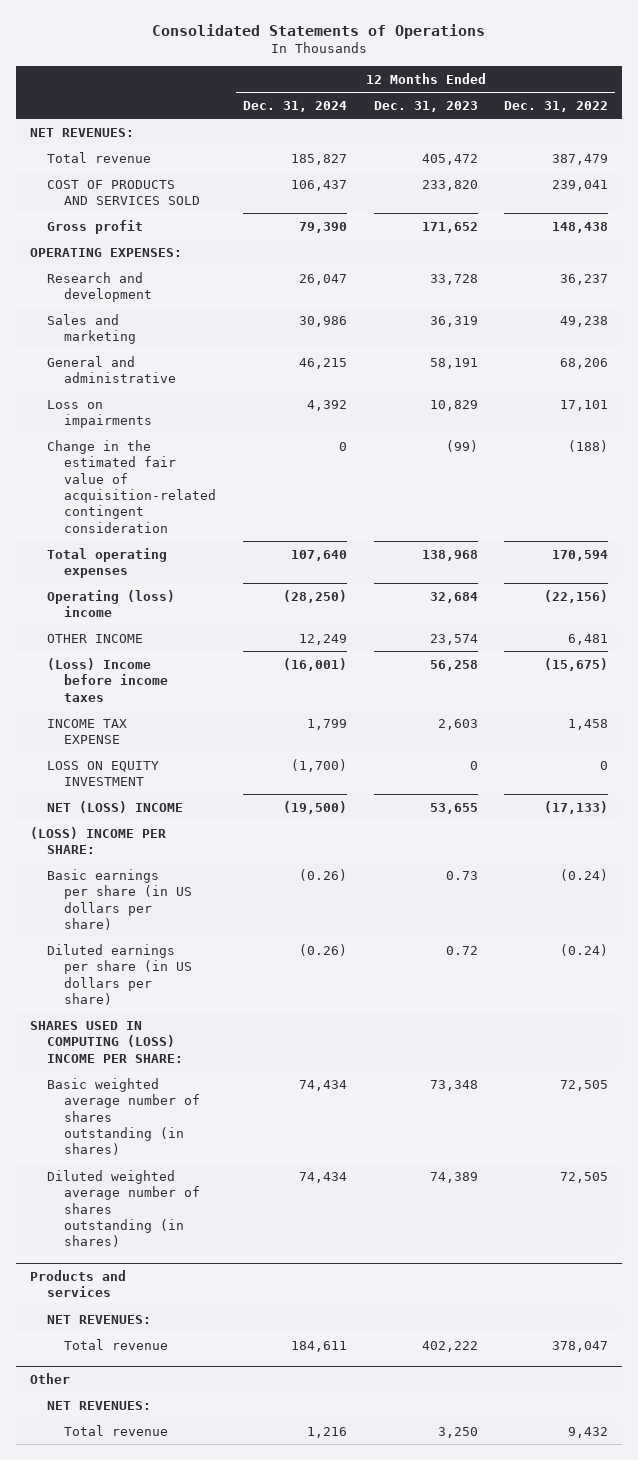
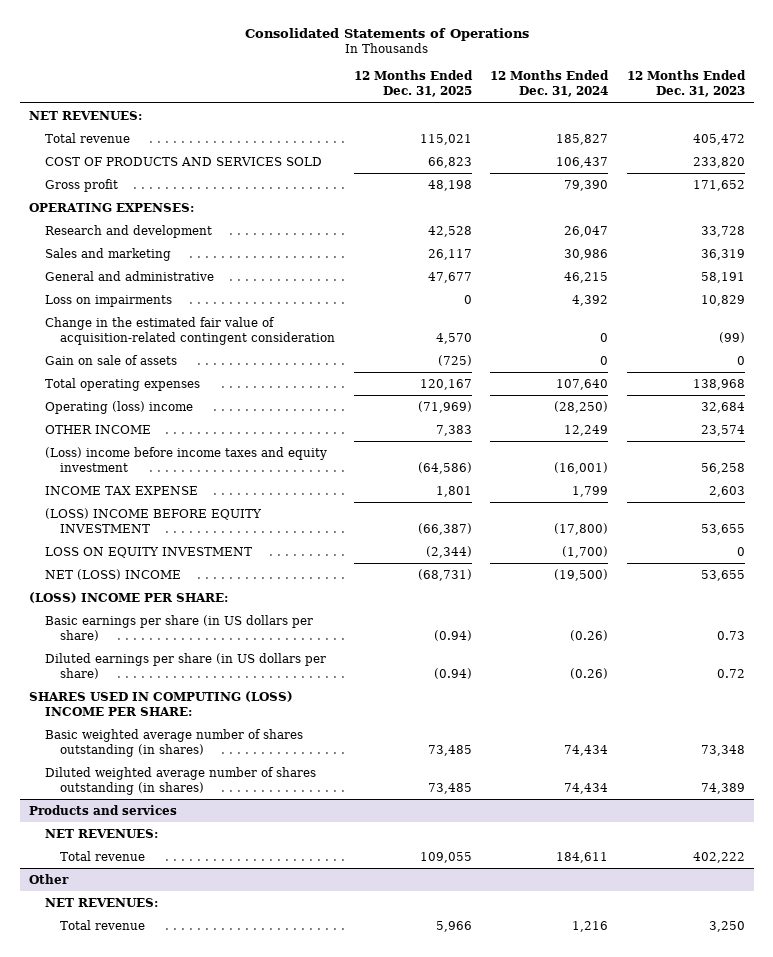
[504,100,609,112] Dec. 31, 2022 -> none
none -> [353,70,473,98] 12 Months Ended Dec. 31, 2025
none -> [44,354,177,365] Gain on sale of assets
[46,657,168,702] (Loss) Income before income taxes -> [44,446,327,472] (Loss) income before income taxes and equity investment
none -> [44,507,262,533] (LOSS) INCOME BEFORE EQUITY INVESTMENT

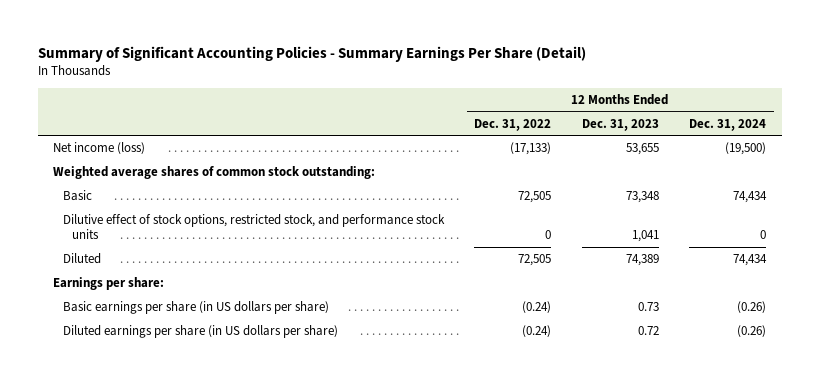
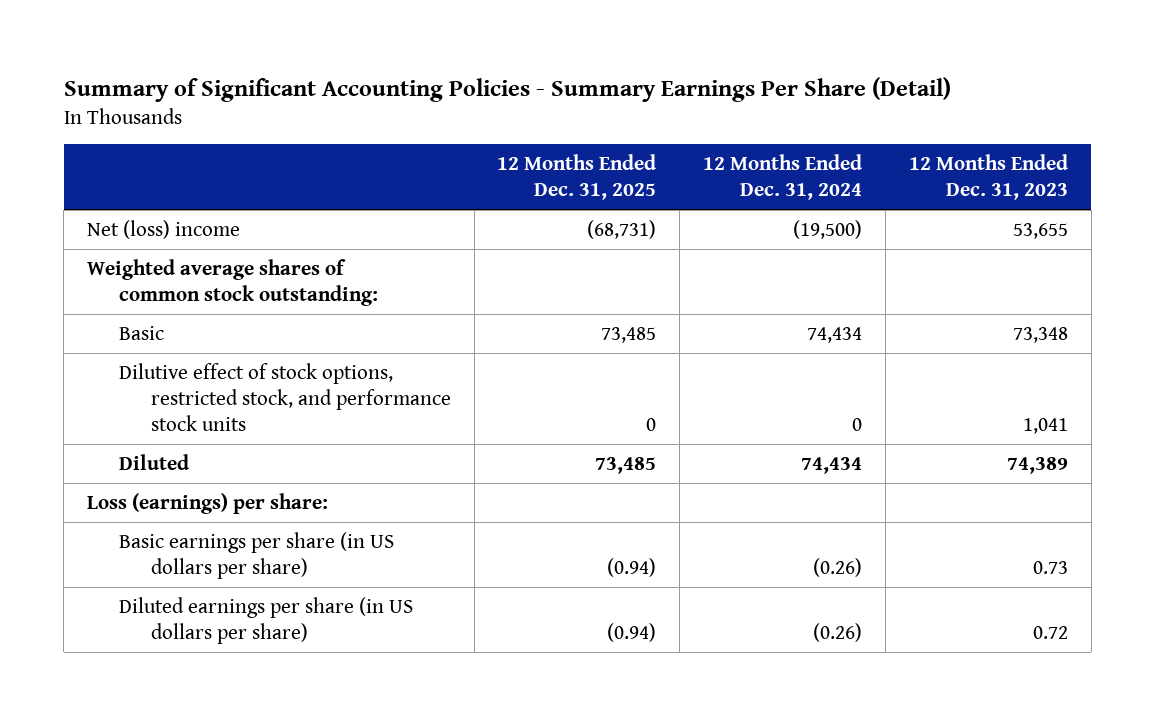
[474,118,552,131] Dec. 31, 2022 -> none
none -> [497,154,657,201] 12 Months Ended Dec. 31, 2025
[53,142,146,155] Net income (loss) -> [87,219,241,239] Net (loss) income
[53,277,165,291] Earnings per share: -> [87,492,329,514] Loss (earnings) per share:

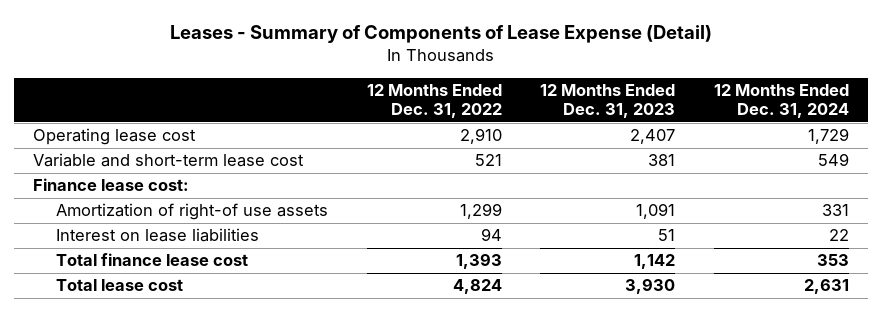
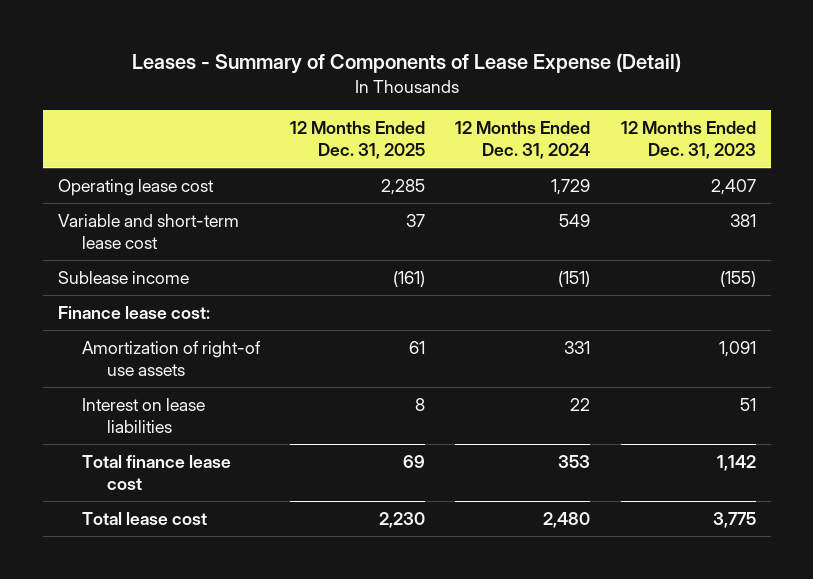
[366,83,502,119] 12 Months Ended Dec. 31, 2022 -> none
none -> [290,121,426,159] 12 Months Ended Dec. 31, 2025
none -> [57,270,189,284] Sublease income
[625,278,676,295] 3,930 -> [712,511,756,528] 3,775
[804,279,850,295] 2,631 -> [543,511,591,528] 2,480

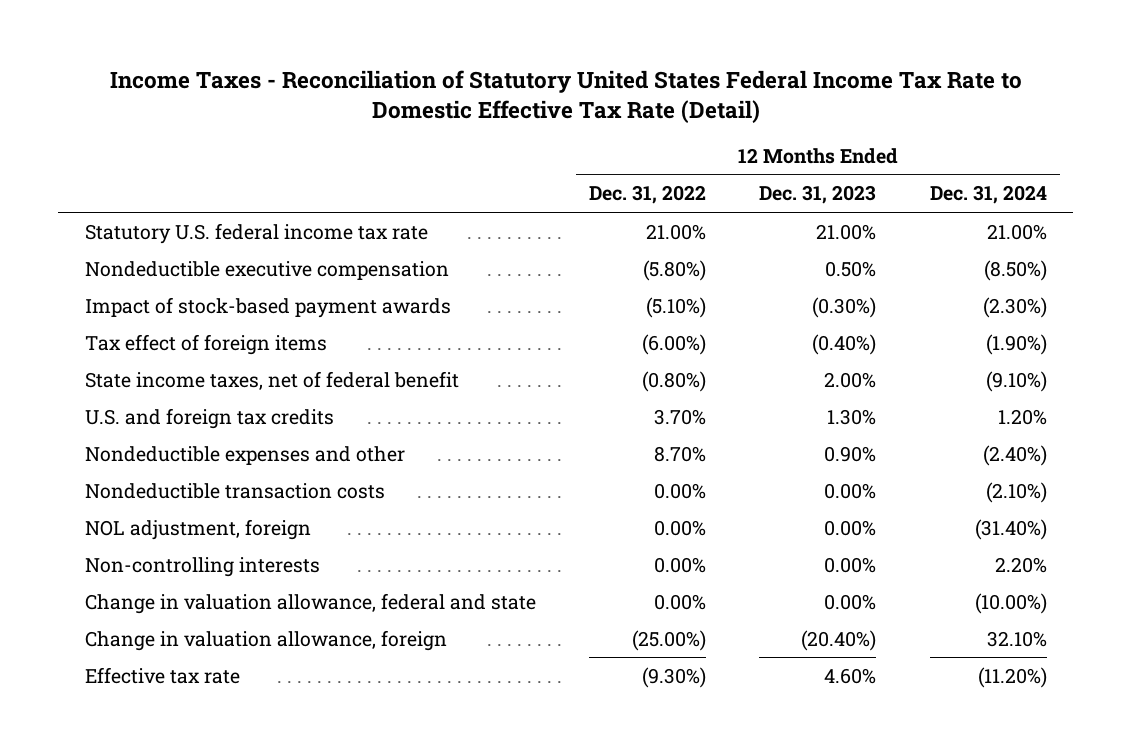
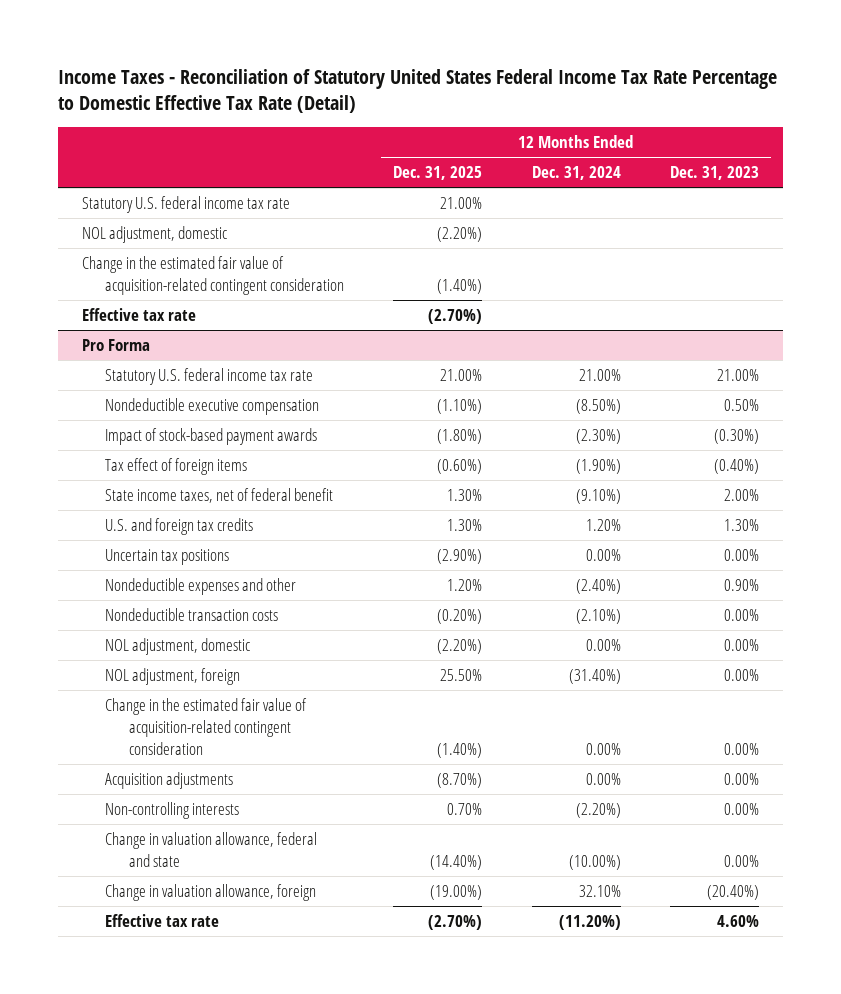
[109,70,1022,124] Income Taxes - Reconciliation of Statutory United States Federal Income Tax Rate to Domestic Effective Tax Rate (Detail) -> [57,68,777,114] Income Taxes - Reconciliation of Statutory United States Federal Income Tax Rate Percentage to Domestic Effective Tax Rate (Detail)
[589,185,707,205] Dec. 31, 2022 -> none
none -> [393,166,483,181] Dec. 31, 2025
none -> [82,195,291,213] Statutory U.S. federal income tax rate
none -> [82,225,228,243] NOL adjustment, domestic
none -> [82,255,345,295] Change in the estimated fair value of acquisition-related contingent consideration
none -> [82,307,197,321] Effective tax rate
none -> [82,338,151,351] Pro Forma
none -> [105,548,230,565] Uncertain tax positions
none -> [105,637,251,655] NOL adjustment, domestic
none -> [105,697,308,755] Change in the estimated fair value of acquisition-related contingent consideration
none -> [105,771,234,789] Acquisition adjustments
[994,556,1047,573] 2.20% -> [575,802,621,818] (2.20%)

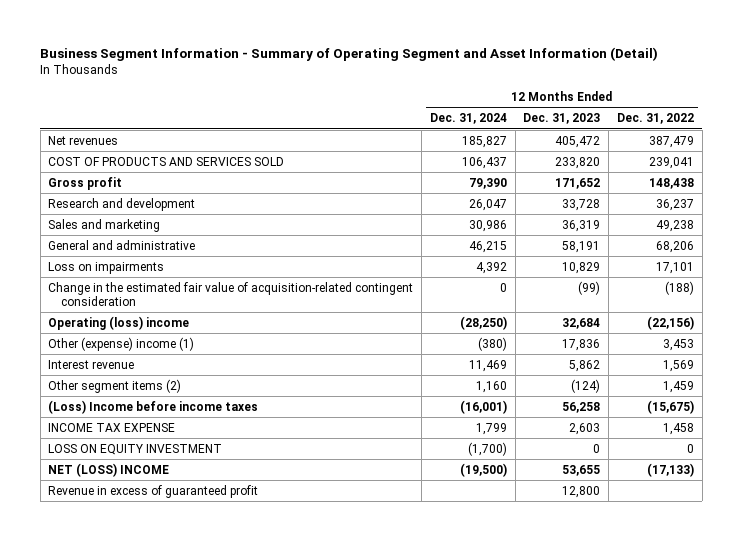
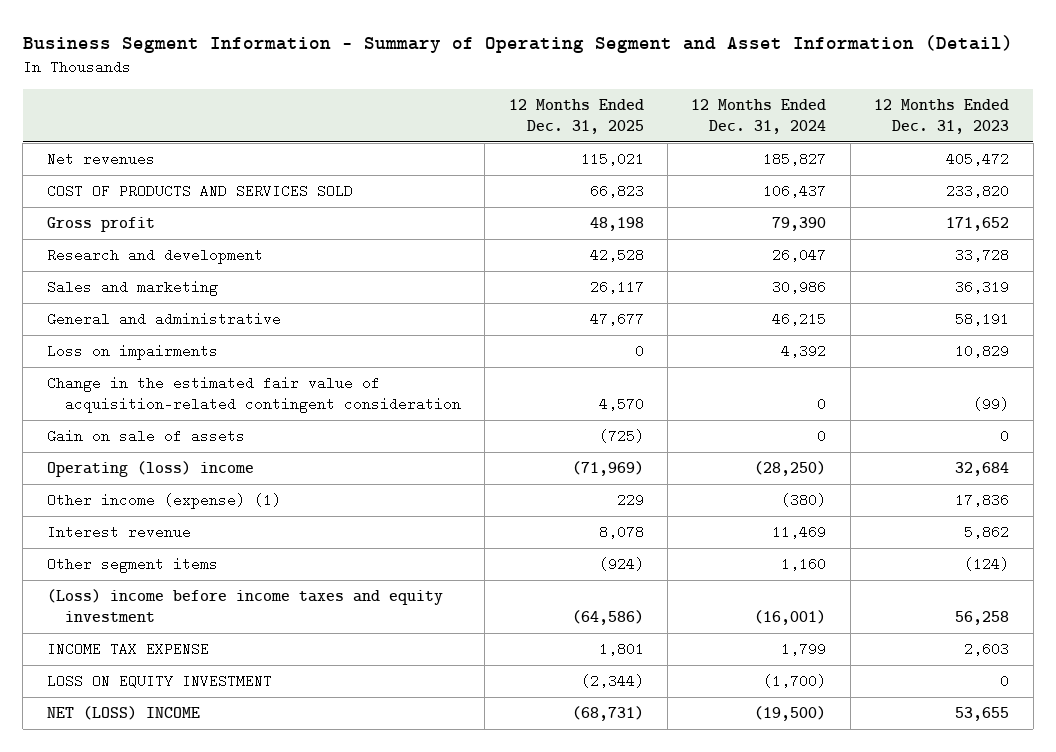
[617,113,695,125] Dec. 31, 2022 -> none
none -> [508,98,644,134] 12 Months Ended Dec. 31, 2025
none -> [46,429,245,444] Gain on sale of assets
[48,336,195,351] Other (expense) income (1) -> [46,493,281,510] Other income (expense) (1)
[48,378,182,393] Other segment items (2) -> [46,557,218,574] Other segment items
[48,399,259,414] (Loss) Income before income taxes -> [46,589,443,623] (Loss) income before income taxes and equity investment
[48,484,259,498] Revenue in excess of guaranteed profit -> none

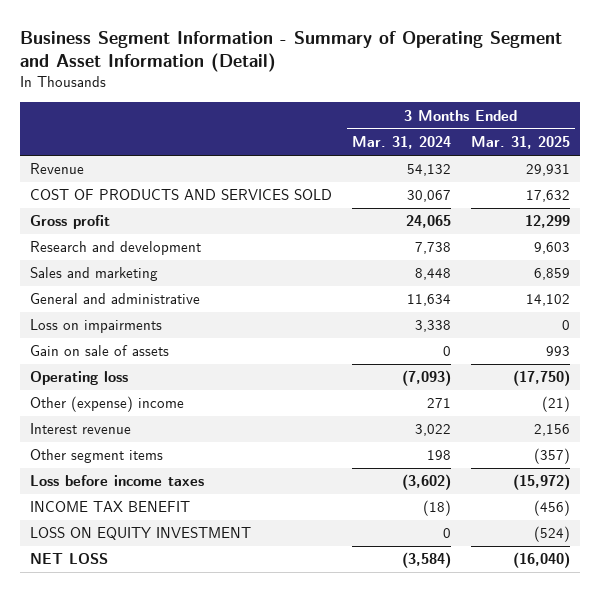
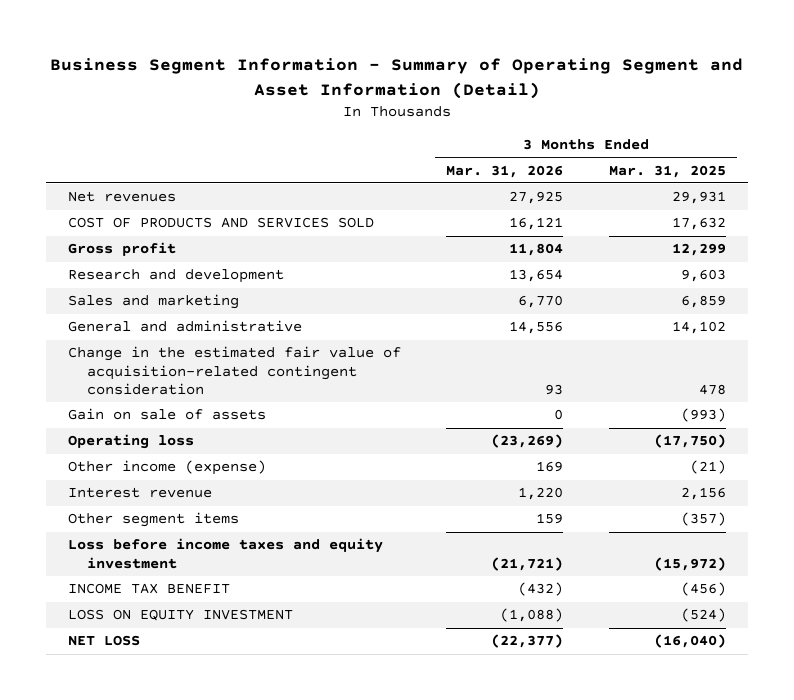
[352,136,452,150] Mar. 31, 2024 -> none
none -> [446,164,564,178] Mar. 31, 2026
[30,163,85,175] Revenue -> [68,191,177,203] Net revenues
[30,319,163,334] Loss on impairments -> none
none -> [68,346,402,396] Change in the estimated fair value of acquisition-related contingent consideration
[546,346,571,357] 993 -> [680,408,726,423] (993)
[30,396,185,413] Other (expense) income -> [68,460,267,476] Other income (expense)
[30,475,205,487] Loss before income taxes -> [68,538,384,569] Loss before income taxes and equity investment

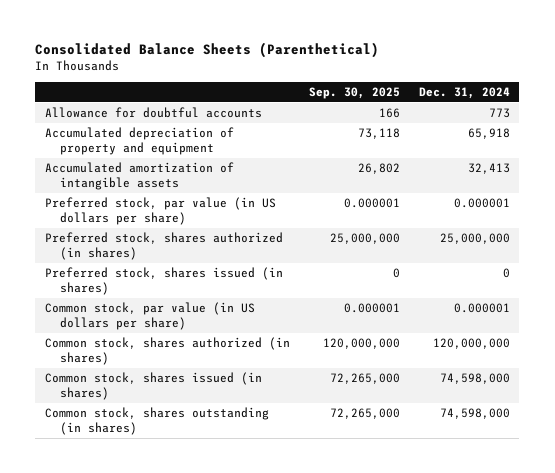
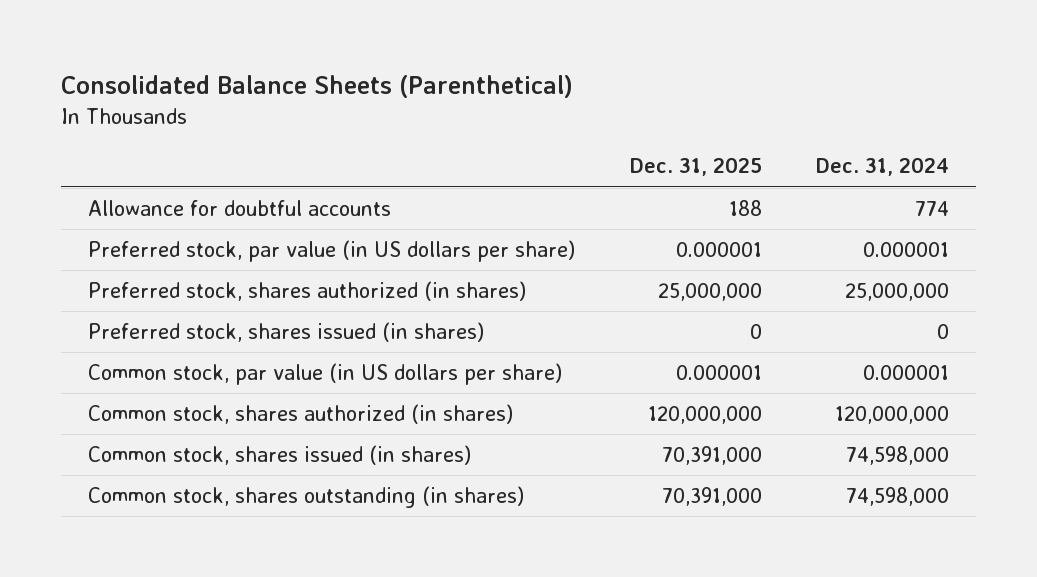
[308,86,400,99] Sep. 30, 2025 -> none
none -> [629,157,762,177] Dec. 31, 2025
[44,127,234,155] Accumulated depreciation of property and equipment -> none
[44,162,234,190] Accumulated amortization of intangible assets -> none
[488,108,510,119] 773 -> [915,200,950,216] 774

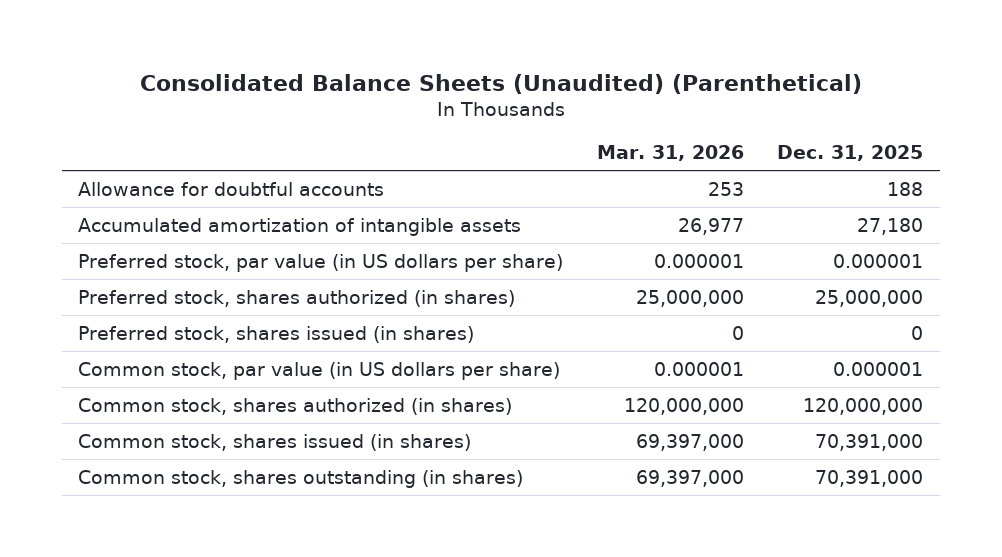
[60,75,573,99] Consolidated Balance Sheets (Parenthetical) -> [139,73,862,94] Consolidated Balance Sheets (Unaudited) (Parenthetical)
[816,157,950,177] Dec. 31, 2024 -> none
none -> [596,145,744,162] Mar. 31, 2026
none -> [78,217,522,236] Accumulated amortization of intangible assets

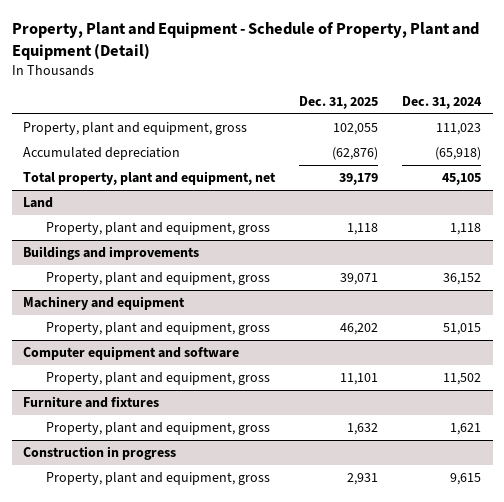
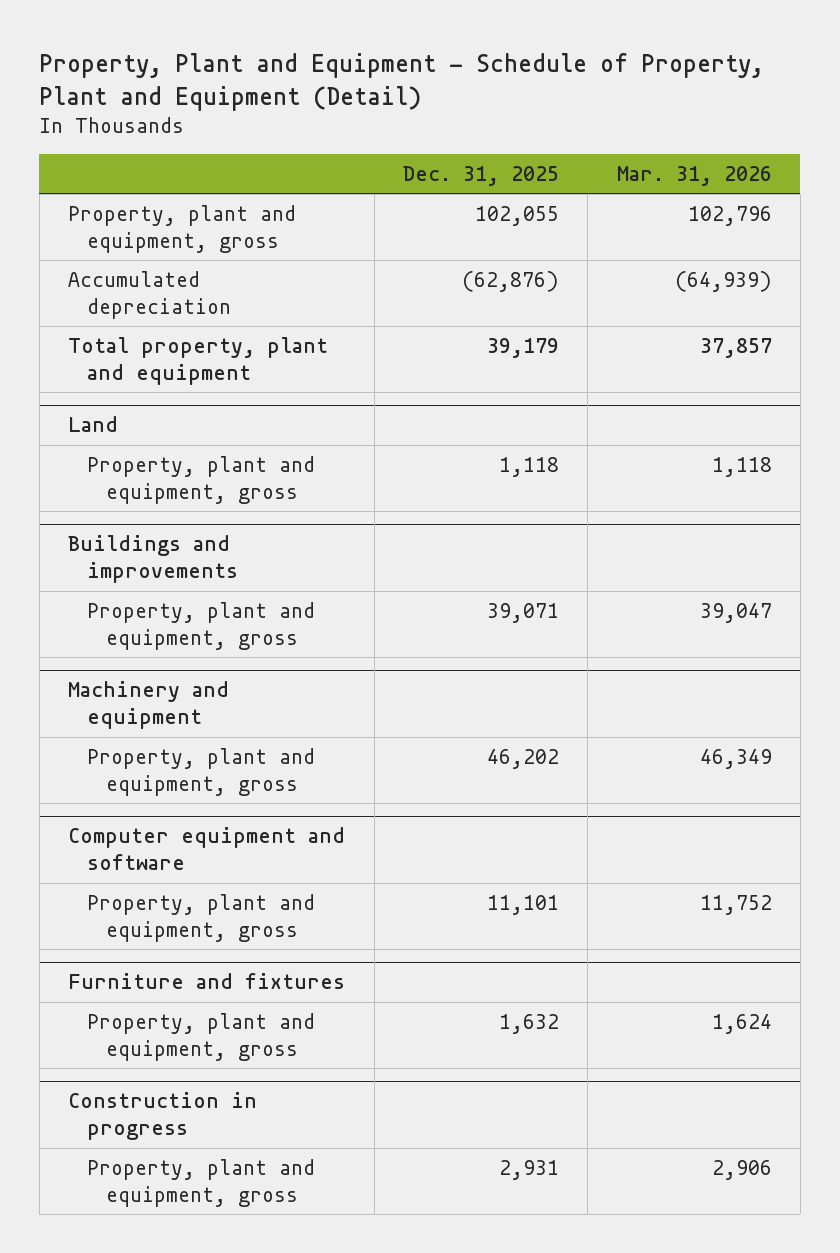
[401,96,482,110] Dec. 31, 2024 -> none
none -> [616,165,772,186] Mar. 31, 2026
[23,171,277,186] Total property, plant and equipment, net -> [68,336,329,385] Total property, plant and equipment

